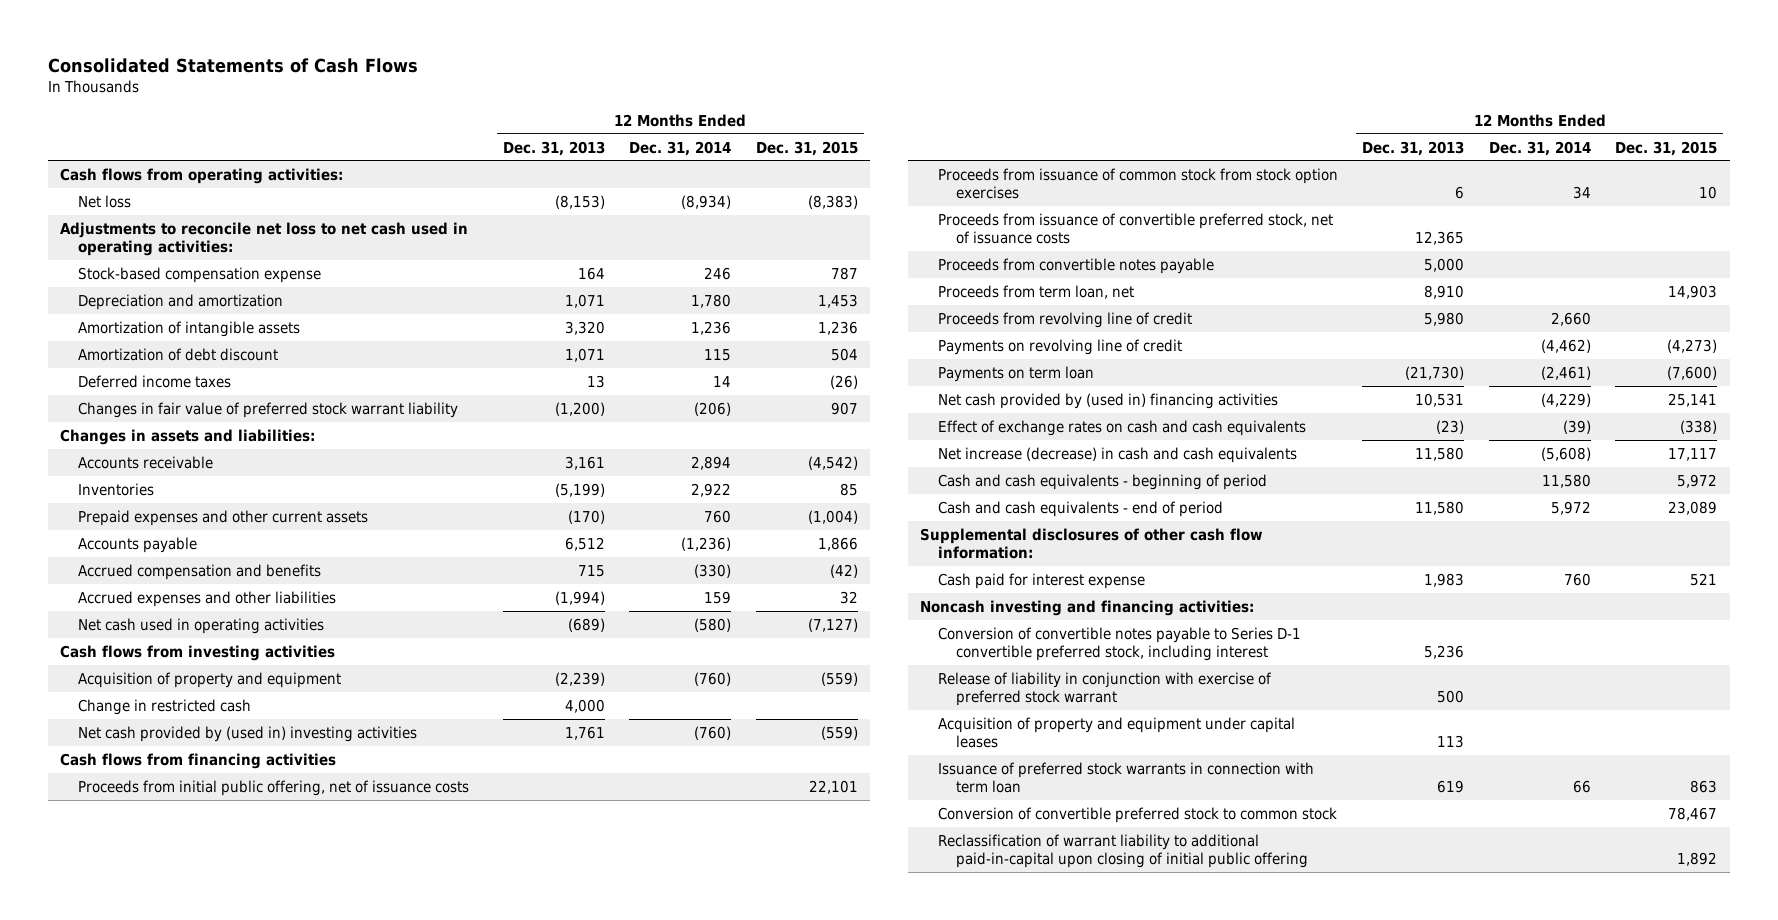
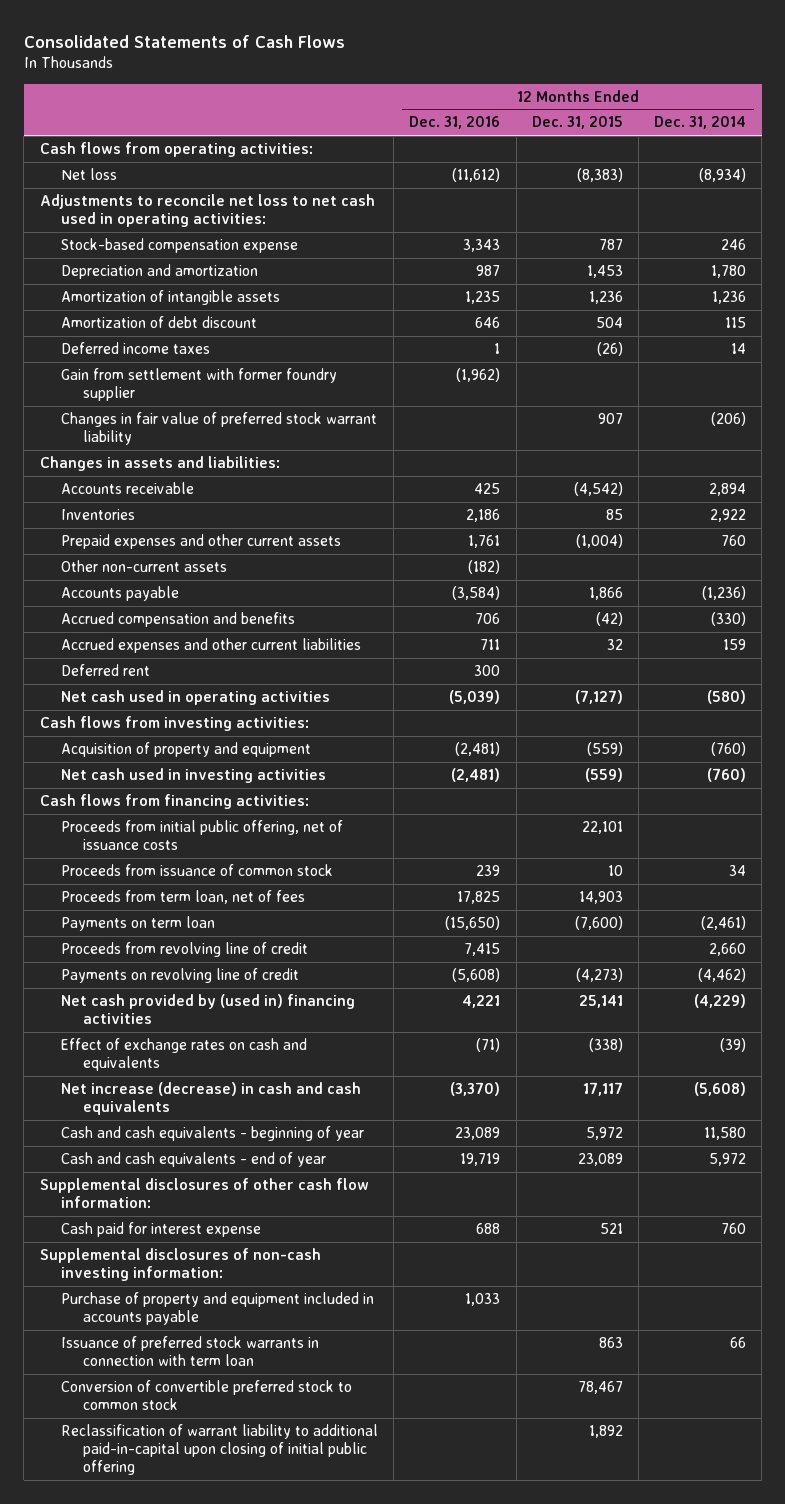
[502,140,605,156] Dec. 31, 2013 -> none
none -> [409,116,501,130] Dec. 31, 2016
none -> [61,368,338,402] Gain from settlement with former foundry supplier
none -> [61,560,228,573] Other non-current assets
[78,590,337,607] Accrued expenses and other liabilities -> [61,638,362,654] Accrued expenses and other current liabilities
none -> [61,664,151,677] Deferred rent
[60,644,336,661] Cash flows from investing activities -> [39,716,309,732] Cash flows from investing activities:
[78,698,252,715] Change in restricted cash -> none
[78,725,418,742] Net cash provided by (used in) investing activities -> [61,768,327,784] Net cash used in investing activities
[60,752,337,769] Cash flows from financing activities -> [39,794,309,810] Cash flows from financing activities:
[938,212,1334,244] Proceeds from issuance of convertible preferred stock, net of issuance costs -> none
[938,257,1215,274] Proceeds from convertible notes payable -> none
[938,167,1339,199] Proceeds from issuance of common stock from stock option exercises -> [61,864,334,877] Proceeds from issuance of common stock
[938,284,1135,299] Proceeds from term loan, net -> [61,890,306,905] Proceeds from term loan, net of fees
[938,365,1095,382] Payments on term loan -> [61,916,216,932] Payments on term loan
[938,419,1307,436] Effect of exchange rates on cash and cash equivalents -> [61,1038,308,1072] Effect of exchange rates on cash and equivalents
[938,473,1268,490] Cash and cash equivalents - beginning of period -> [61,1126,365,1142] Cash and cash equivalents - beginning of year
[938,500,1224,517] Cash and cash equivalents - end of period -> [61,1152,327,1168] Cash and cash equivalents - end of year
[938,626,1302,661] Conversion of convertible notes payable to Series D-1 convertible preferred stock, including interest -> none
[938,671,1273,706] Release of liability in conjunction with exercise of preferred stock warrant -> none
[938,716,1296,748] Acquisition of property and equipment under capital leases -> none
[920,599,1255,616] Noncash investing and financing activities: -> [39,1248,321,1282] Supplemental disclosures of non-cash investing information:
none -> [61,1292,375,1326] Purchase of property and equipment included in accounts payable

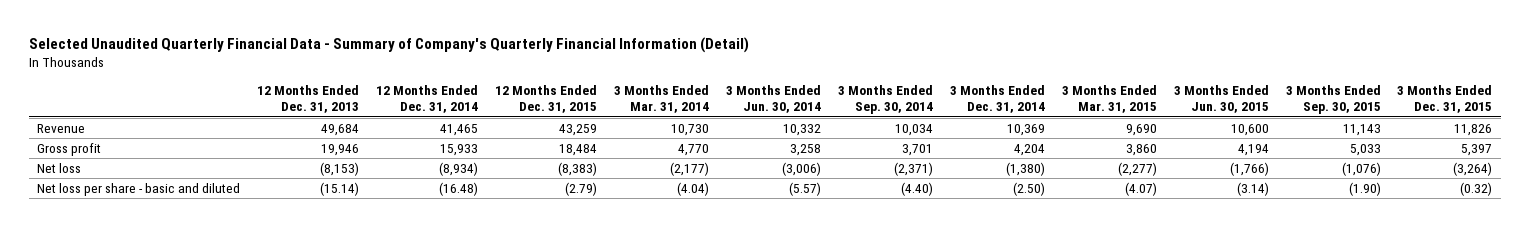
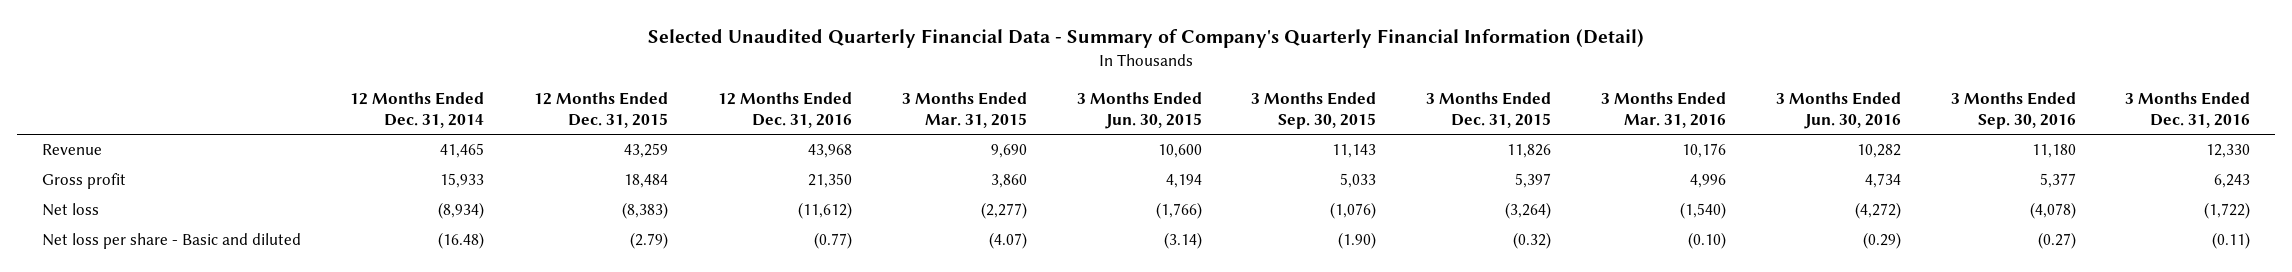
[257,85,360,114] 12 Months Ended Dec. 31, 2013 -> none
[613,85,709,114] 3 Months Ended Mar. 31, 2014 -> none
[725,85,821,114] 3 Months Ended Jun. 30, 2014 -> none
[837,85,933,115] 3 Months Ended Sep. 30, 2014 -> none
[949,85,1045,114] 3 Months Ended Dec. 31, 2014 -> none
none -> [718,91,853,128] 12 Months Ended Dec. 31, 2016
none -> [1601,91,1727,128] 3 Months Ended Mar. 31, 2016
none -> [1775,91,1901,129] 3 Months Ended Jun. 30, 2016
none -> [1950,91,2076,129] 3 Months Ended Sep. 30, 2016
none -> [2125,91,2251,128] 3 Months Ended Dec. 31, 2016
[37,182,241,196] Net loss per share - basic and diluted -> [41,233,301,250] Net loss per share - Basic and diluted

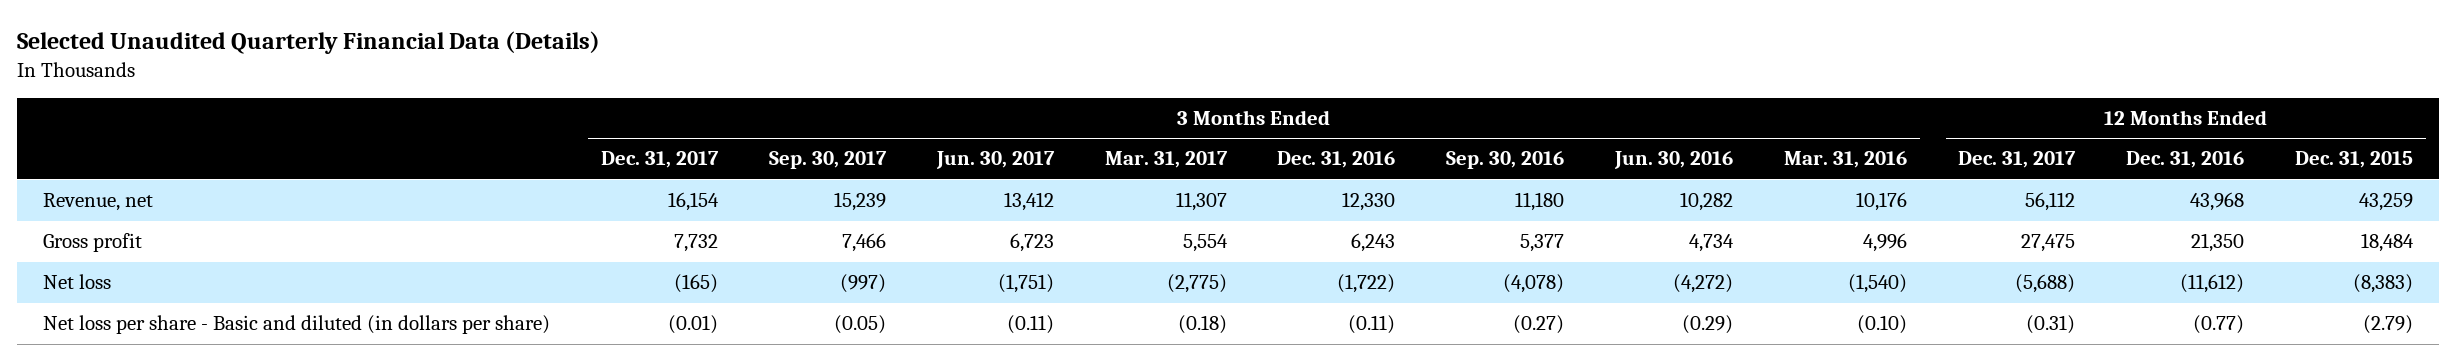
[648,29,1645,49] Selected Unaudited Quarterly Financial Data - Summary of Company's Quarterly Financial Information (Detail) -> [17,31,601,55] Selected Unaudited Quarterly Financial Data (Details)
[350,91,485,128] 12 Months Ended Dec. 31, 2014 -> none
[901,91,1027,128] 3 Months Ended Mar. 31, 2015 -> none
[1076,91,1202,129] 3 Months Ended Jun. 30, 2015 -> none
[1251,91,1377,129] 3 Months Ended Sep. 30, 2015 -> none
[1426,91,1552,128] 3 Months Ended Dec. 31, 2015 -> none
none -> [600,151,719,169] Dec. 31, 2017
none -> [768,151,887,170] Sep. 30, 2017
none -> [935,151,1055,170] Jun. 30, 2017
none -> [1104,151,1228,169] Mar. 31, 2017
none -> [1958,151,2077,169] Dec. 31, 2017
[41,144,102,156] Revenue -> [42,193,153,212] Revenue, net
[41,233,301,250] Net loss per share - Basic and diluted -> [42,315,550,335] Net loss per share - Basic and diluted (in dollars per share)

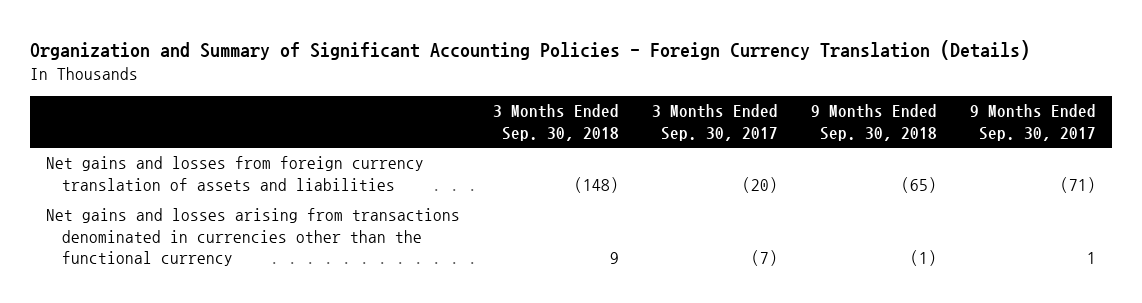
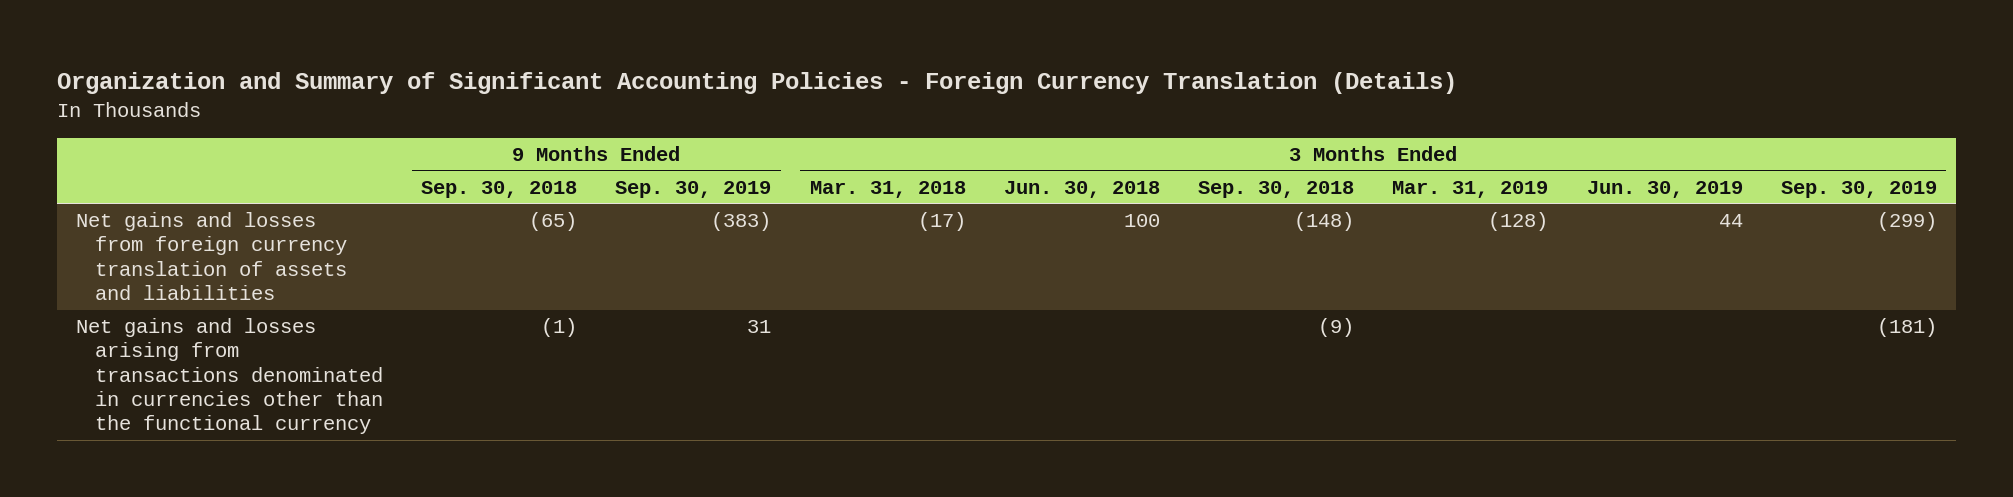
[652,104,779,141] 3 Months Ended Sep. 30, 2017 -> none
[969,104,1096,141] 9 Months Ended Sep. 30, 2017 -> none
none -> [615,180,772,198] Sep. 30, 2019
none -> [809,180,966,198] Mar. 31, 2018
none -> [1003,180,1160,198] Jun. 30, 2018
none -> [1392,180,1549,198] Mar. 31, 2019
none -> [1586,180,1743,198] Jun. 30, 2019
none -> [1780,180,1937,198] Sep. 30, 2019
[610,252,620,265] 9 -> [1318,318,1355,338] (9)

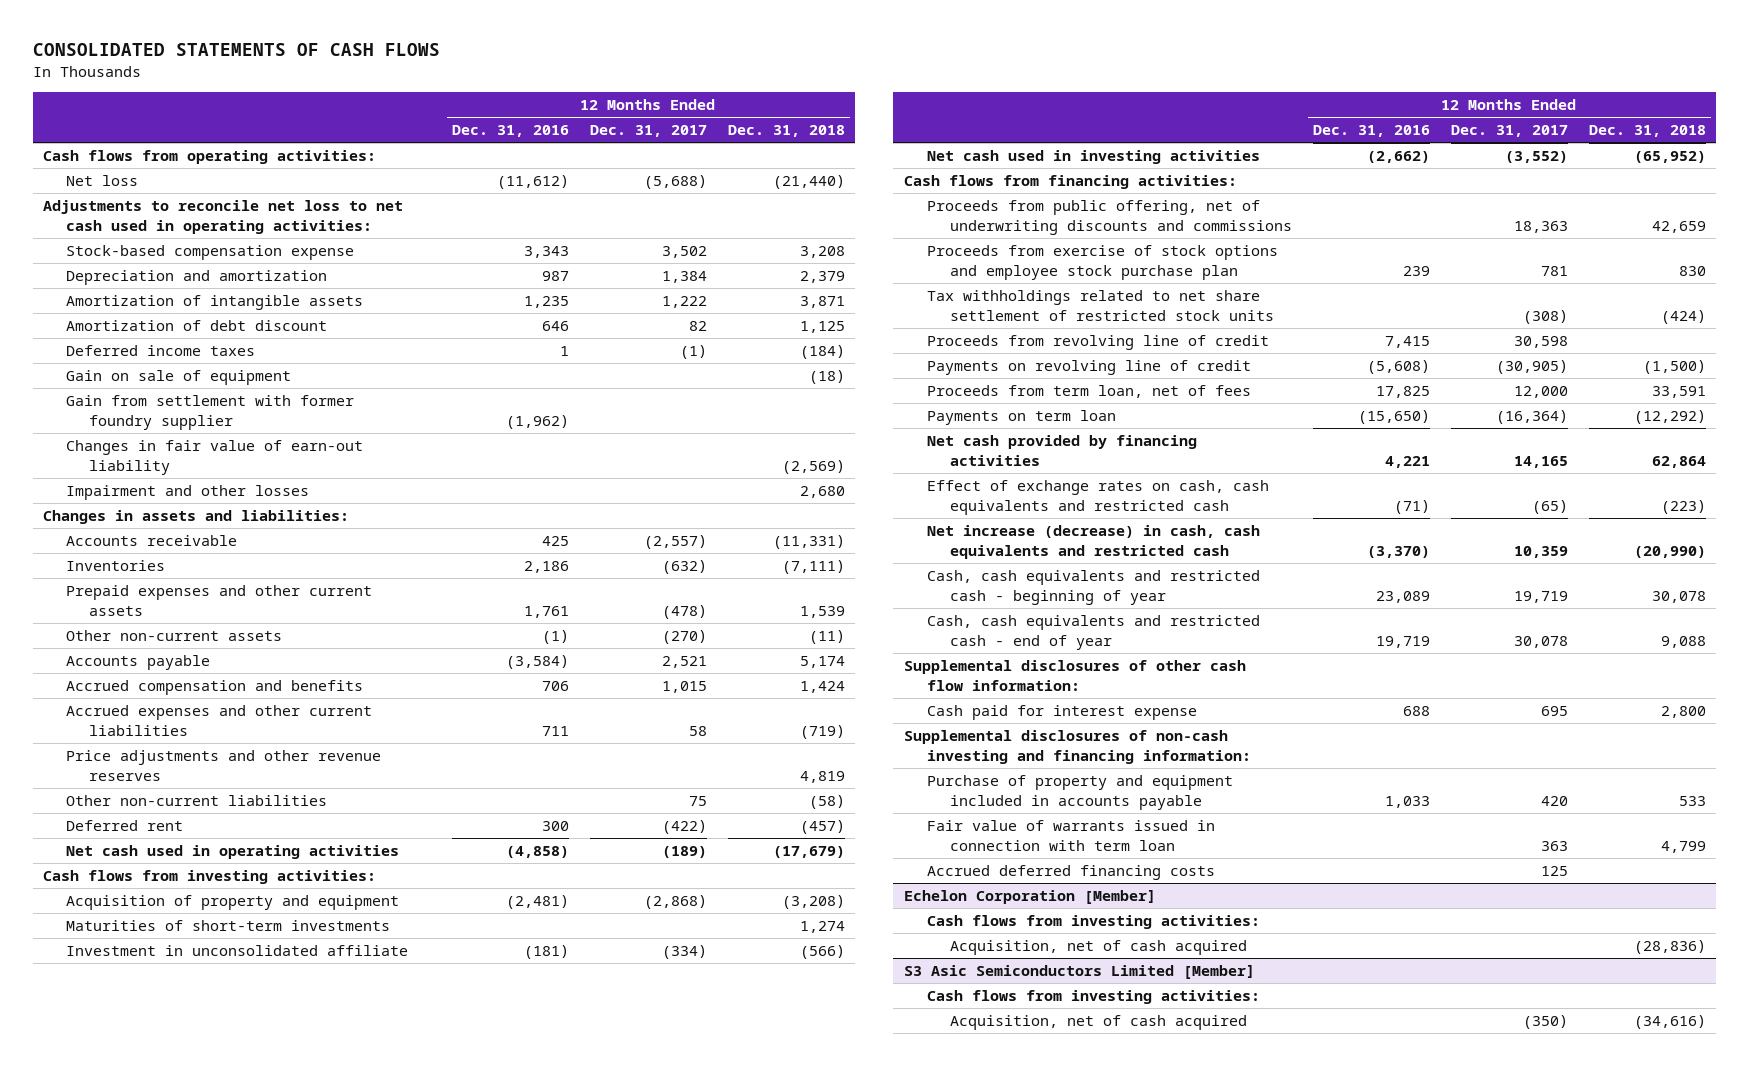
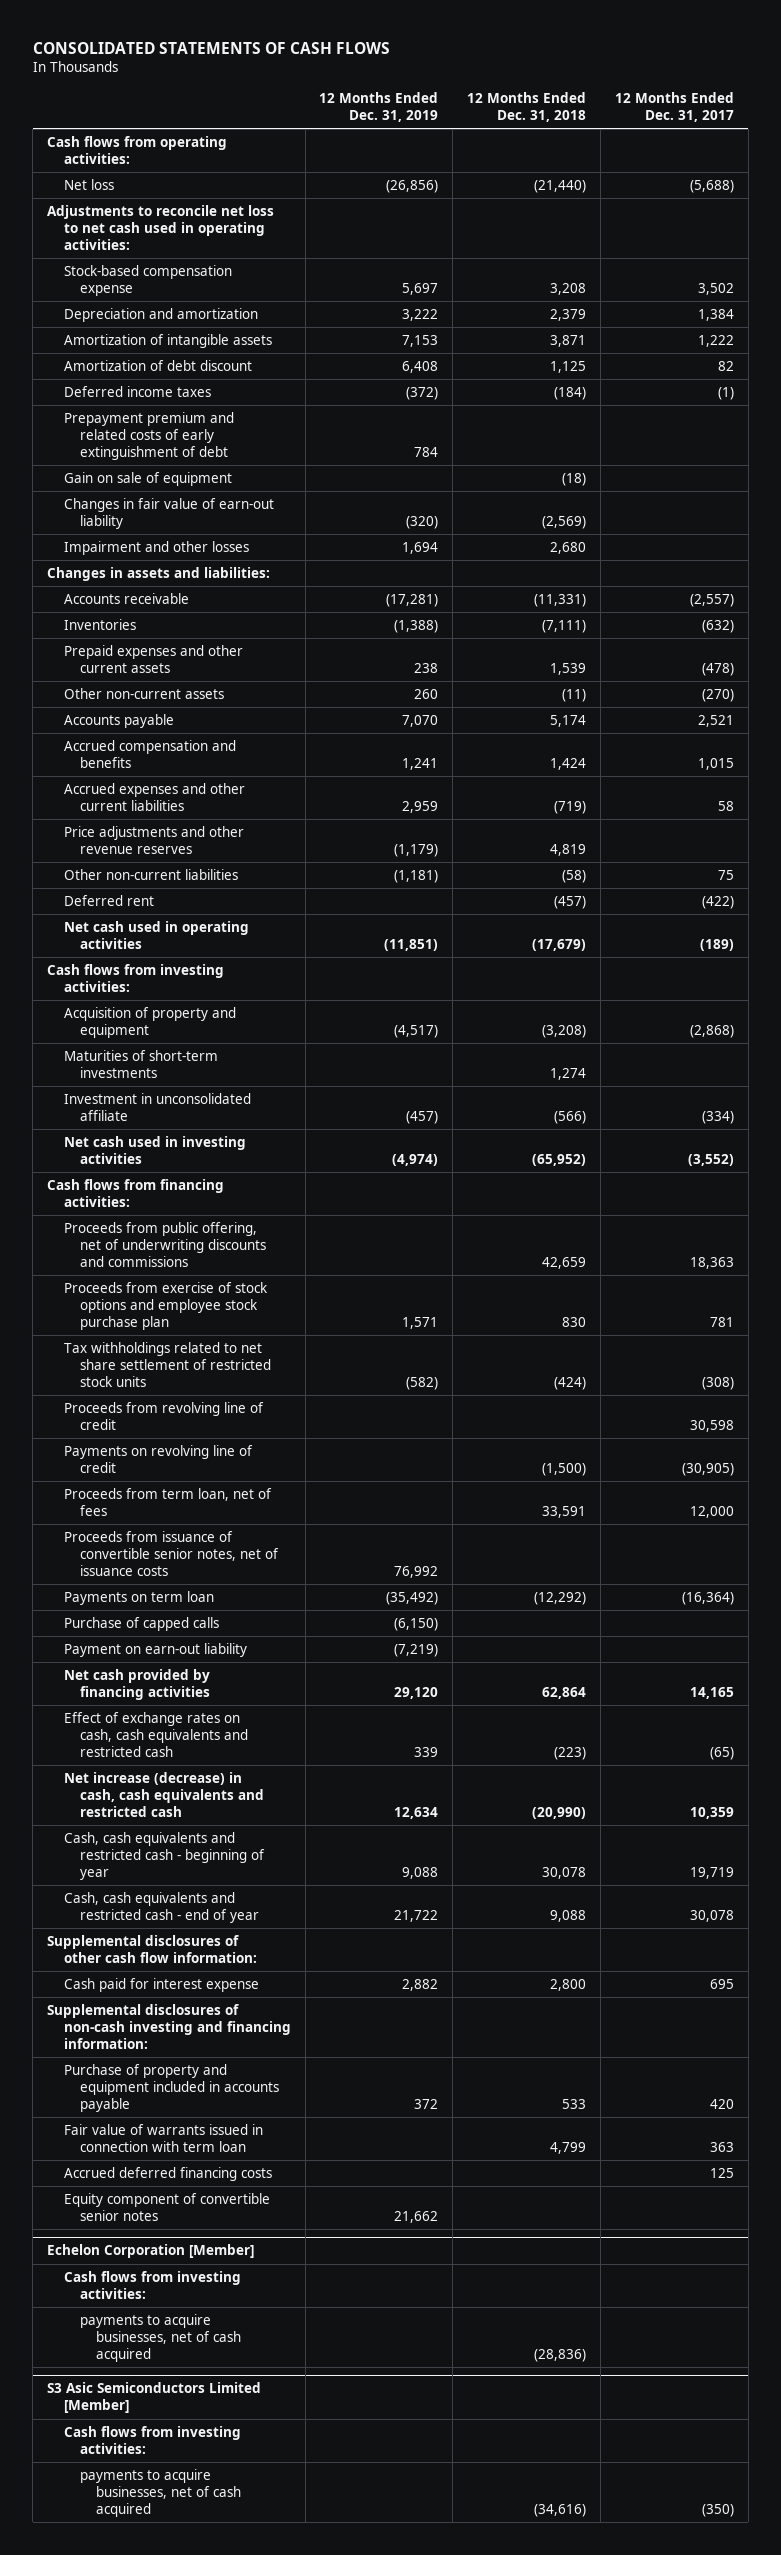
[451,125,569,138] Dec. 31, 2016 -> none
none -> [319,91,439,123] 12 Months Ended Dec. 31, 2019
none -> [63,411,234,460] Prepayment premium and related costs of early extinguishment of debt
[65,395,354,430] Gain from settlement with former foundry supplier -> none
none -> [63,1530,280,1576] Proceeds from issuance of convertible senior notes, net of issuance costs
none -> [63,1616,219,1631] Purchase of capped calls
none -> [63,1642,247,1657] Payment on earn-out liability
none -> [63,2192,270,2221] Equity component of convertible senior notes
[949,940,1247,956] Acquisition, net of cash acquired -> [80,2313,242,2362] payments to acquire businesses, net of cash acquired
[949,1015,1247,1031] Acquisition, net of cash acquired -> [80,2468,242,2517] payments to acquire businesses, net of cash acquired

